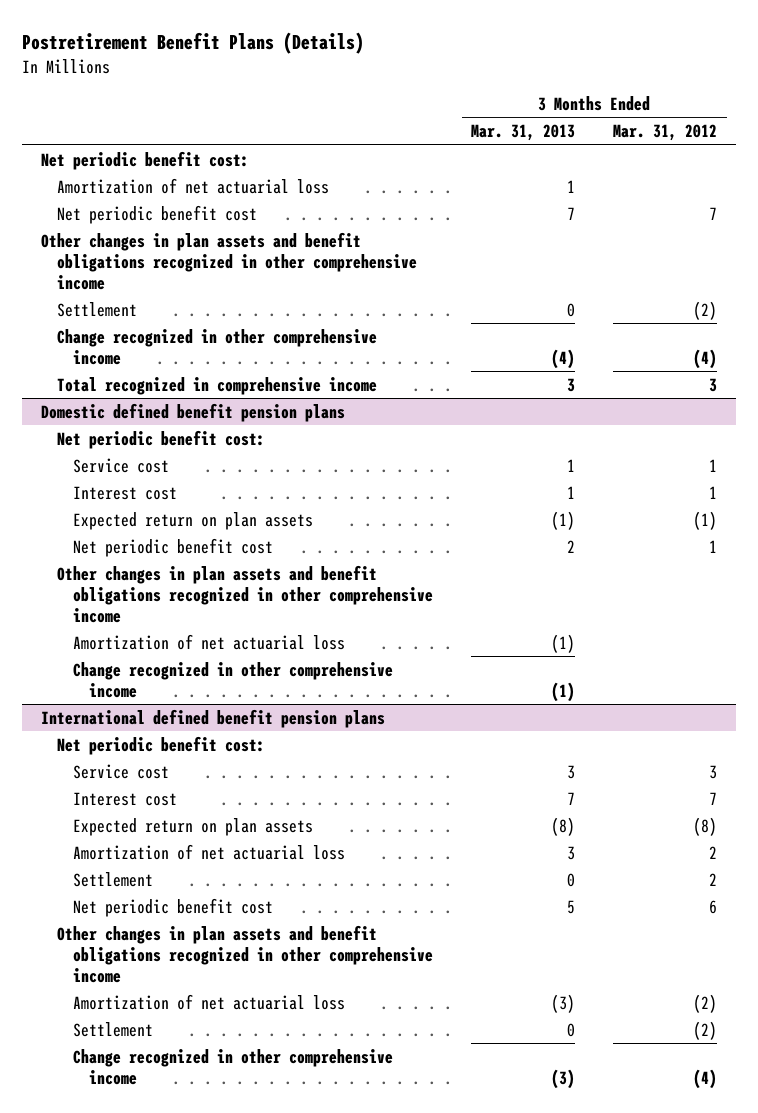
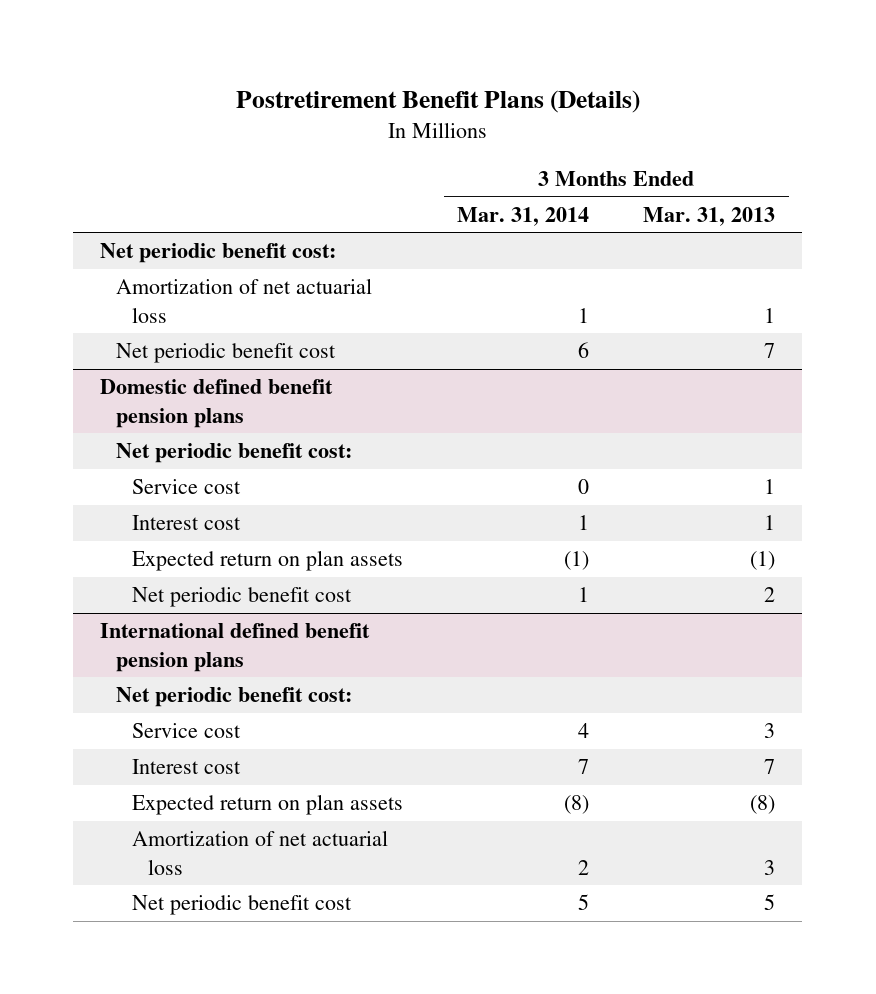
[613,124,718,142] Mar. 31, 2012 -> none
none -> [457,206,590,226] Mar. 31, 2014
[40,231,418,290] Other changes in plan assets and benefit obligations recognized in other comprehensive income -> none
[57,301,138,317] Settlement -> none
[57,328,378,365] Change recognized in other comprehensive income -> none
[57,376,378,395] Total recognized in comprehensive income -> none
[57,564,434,623] Other changes in plan assets and benefit obligations recognized in other comprehensive income -> none
[73,633,346,650] Amortization of net actuarial loss -> none
[73,661,394,698] Change recognized in other comprehensive income -> none
[73,871,154,887] Settlement -> none
[57,924,434,983] Other changes in plan assets and benefit obligations recognized in other comprehensive income -> none
[73,993,346,1010] Amortization of net actuarial loss -> none
[73,1021,154,1037] Settlement -> none
[73,1048,394,1085] Change recognized in other comprehensive income -> none

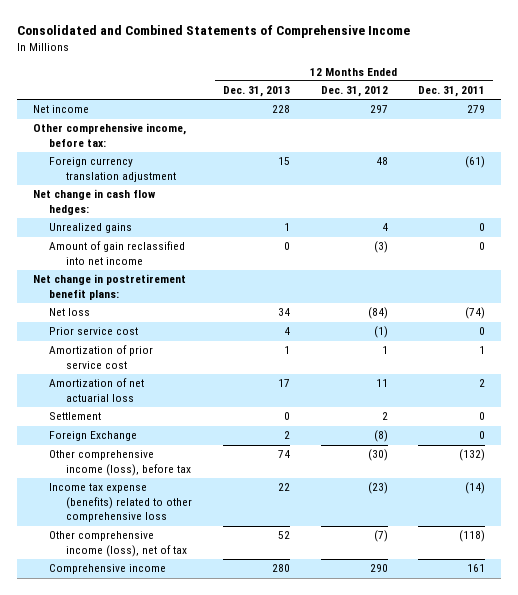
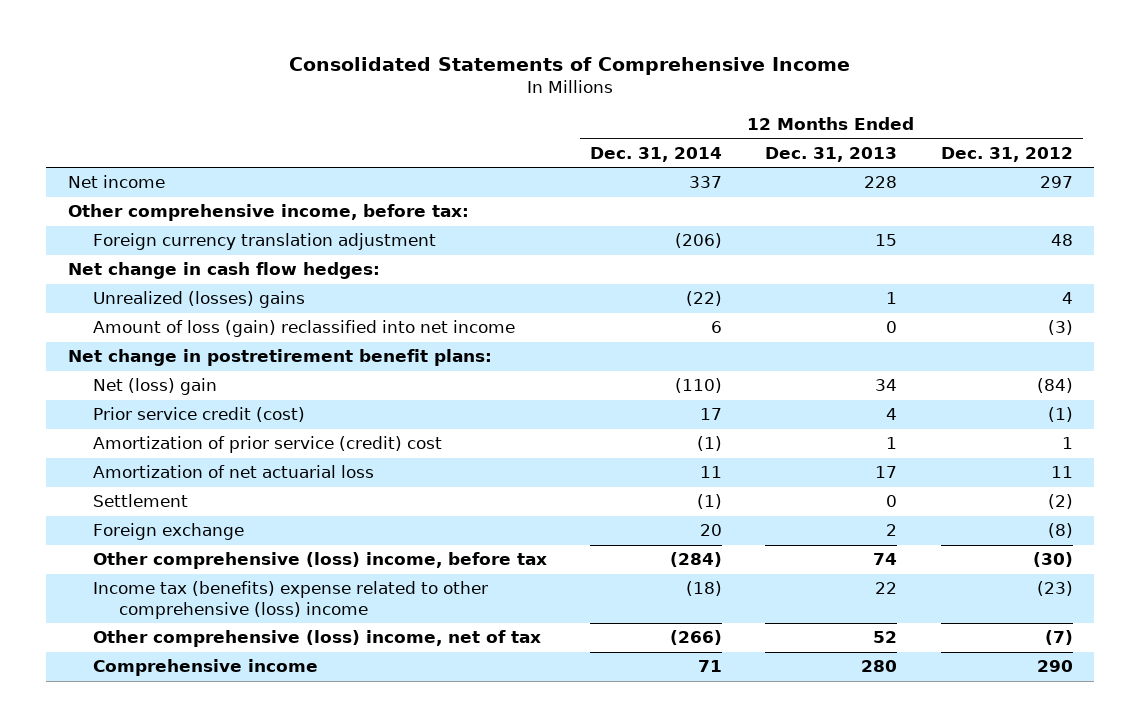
[17,25,411,39] Consolidated and Combined Statements of Comprehensive Income -> [289,57,851,76] Consolidated Statements of Comprehensive Income
[418,86,486,98] Dec. 31, 2011 -> none
none -> [590,146,723,162] Dec. 31, 2014
[49,223,133,234] Unrealized gains -> [93,291,306,309] Unrealized (losses) gains
[49,241,186,265] Amount of gain reclassified into net income -> [93,320,516,338] Amount of loss (gain) reclassified into net income
[49,308,91,317] Net loss -> [93,378,218,396] Net (loss) gain
[49,327,139,336] Prior service cost -> [93,407,306,423] Prior service credit (cost)
[49,345,154,369] Amortization of prior service cost -> [93,436,443,454] Amortization of prior service (credit) cost
[381,412,388,421] 2 -> [1047,494,1073,510] (2)
[49,431,138,442] Foreign Exchange -> [93,523,245,541] Foreign exchange
[49,450,192,476] Other comprehensive income (loss), before tax -> [93,552,548,570] Other comprehensive (loss) income, before tax
[49,483,193,523] Income tax expense (benefits) related to other comprehensive loss -> [93,581,489,619] Income tax (benefits) expense related to other comprehensive (loss) income
[49,531,188,557] Other comprehensive income (loss), net of tax -> [93,630,542,648] Other comprehensive (loss) income, net of tax

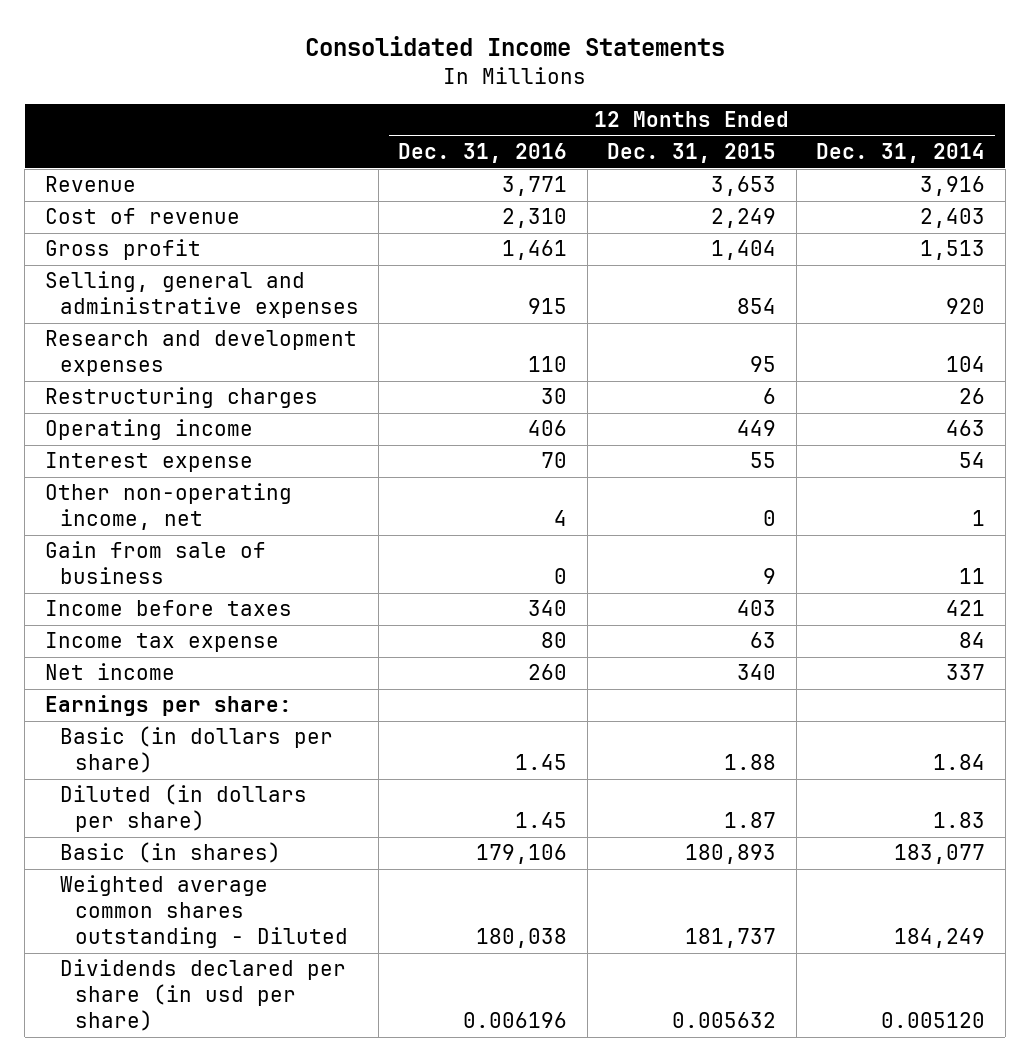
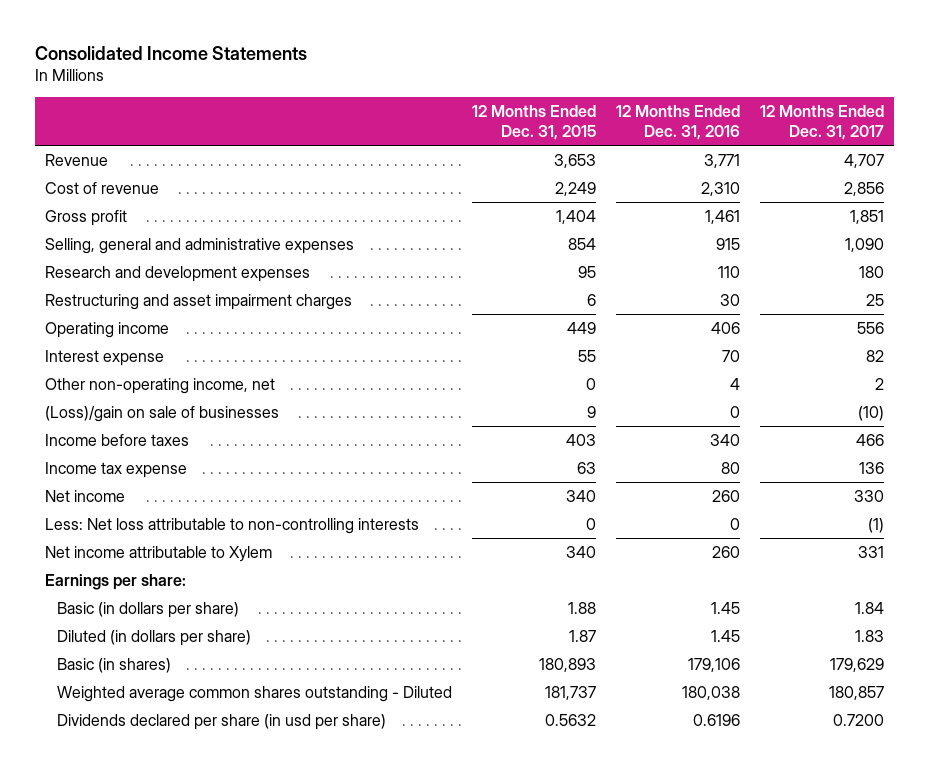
[816,143,986,164] Dec. 31, 2014 -> none
none -> [759,104,884,141] 12 Months Ended Dec. 31, 2017
[44,387,318,409] Restructuring charges -> [45,293,353,310] Restructuring and asset impairment charges
[44,541,266,585] Gain from sale of business -> [45,405,280,422] (Loss)/gain on sale of businesses
none -> [45,517,420,534] Less: Net loss attributable to non-controlling interests
none -> [45,545,273,562] Net income attributable to Xylem
[463,1012,568,1029] 0.006196 -> [692,713,740,726] 0.6196
[672,1012,777,1029] 0.005632 -> [544,713,596,726] 0.5632

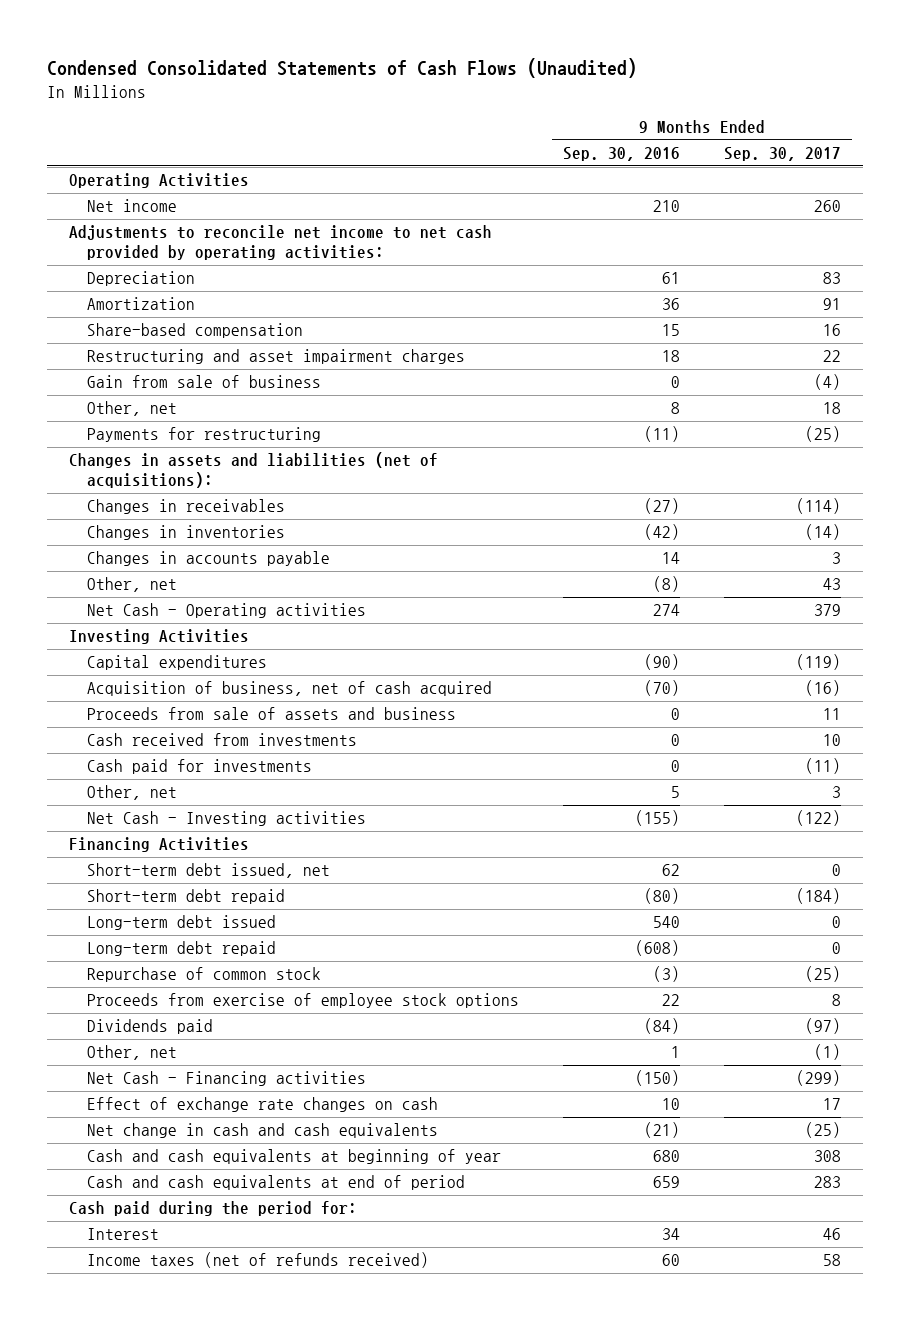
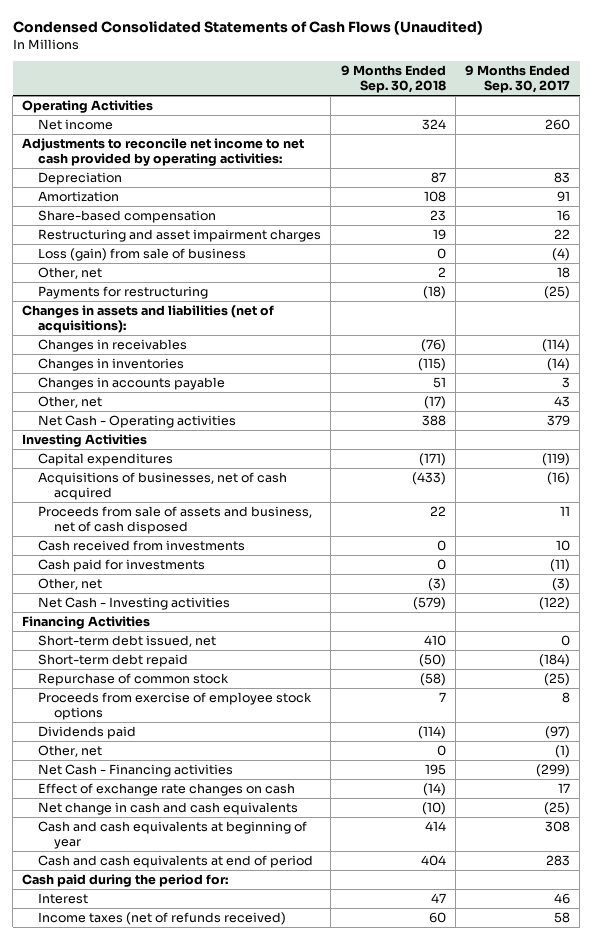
[562,147,680,162] Sep. 30, 2016 -> none
none -> [340,64,446,94] 9 Months Ended Sep. 30, 2018
[86,375,321,389] Gain from sale of business -> [38,247,247,261] Loss (gain) from sale of business
[86,681,492,697] Acquisition of business, net of cash acquired -> [38,471,288,501] Acquisitions of businesses, net of cash acquired
[86,707,456,721] Proceeds from sale of assets and business -> [38,505,313,535] Proceeds from sale of assets and business, net of cash disposed
[831,786,841,799] 3 -> [551,577,570,591] (3)
[86,915,276,931] Long-term debt issued -> none
[86,941,276,957] Long-term debt repaid -> none

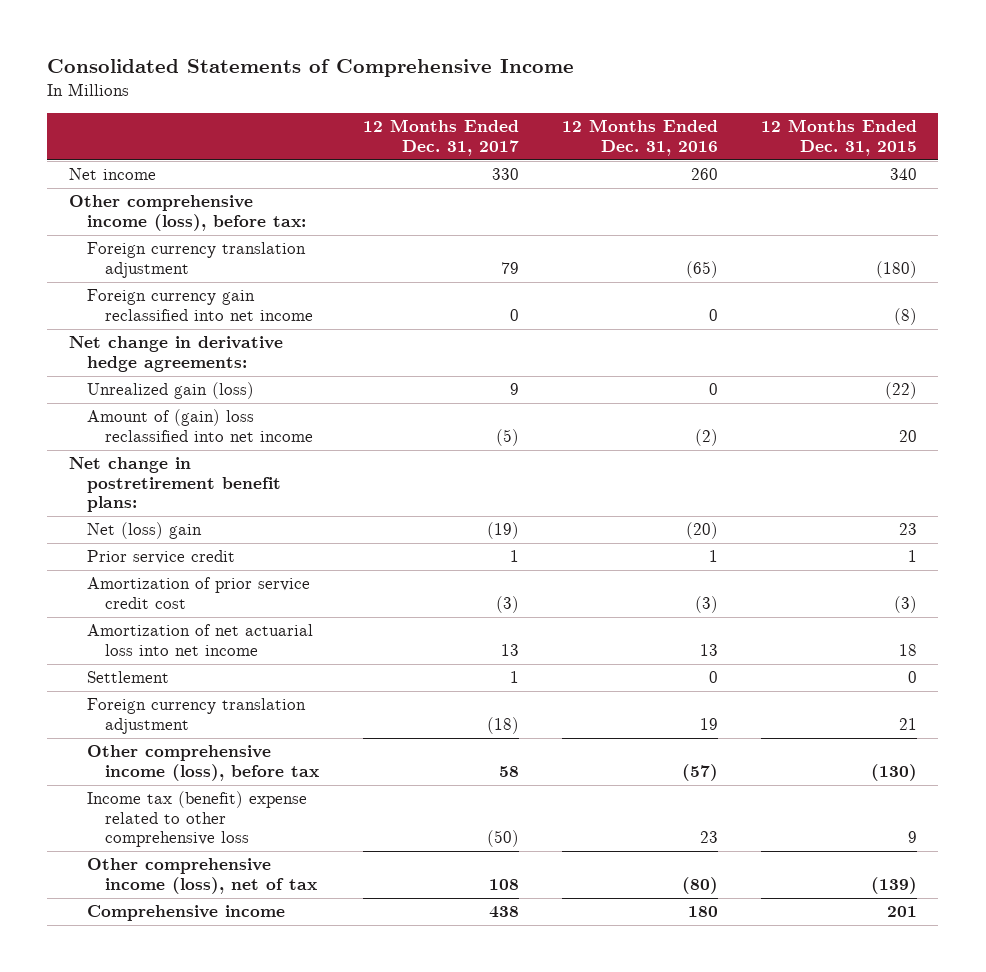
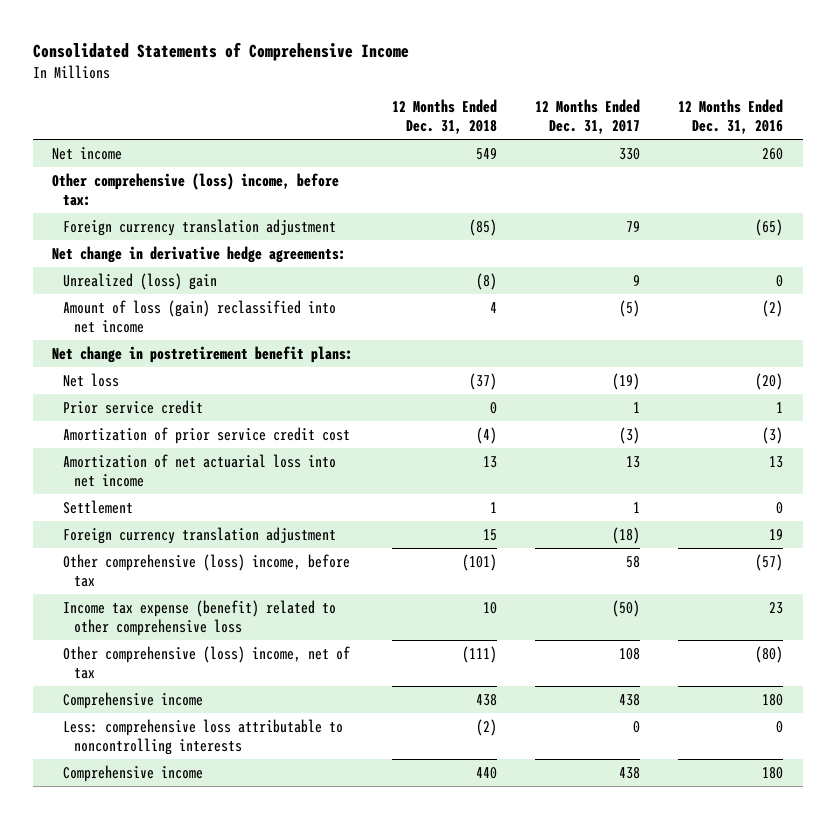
[760,119,917,156] 12 Months Ended Dec. 31, 2015 -> none
none -> [391,98,497,134] 12 Months Ended Dec. 31, 2018
[68,195,307,231] Other comprehensive income (loss), before tax: -> [52,172,340,207] Other comprehensive (loss) income, before tax:
[87,289,314,321] Foreign currency gain reclassified into net income -> none
[87,382,255,400] Unrealized gain (loss) -> [63,272,218,290] Unrealized (loss) gain
[87,409,314,442] Amount of (gain) loss reclassified into net income -> [63,299,337,334] Amount of loss (gain) reclassified into net income
[87,522,203,540] Net (loss) gain -> [63,372,120,387] Net loss
[87,745,320,781] Other comprehensive income (loss), before tax -> [63,553,351,588] Other comprehensive (loss) income, before tax
[87,791,308,848] Income tax (benefit) expense related to other comprehensive loss -> [63,599,337,637] Income tax expense (benefit) related to other comprehensive loss
[87,858,318,894] Other comprehensive income (loss), net of tax -> [63,645,351,680] Other comprehensive (loss) income, net of tax
none -> [63,718,344,756] Less: comprehensive loss attributable to noncontrolling interests
none -> [63,764,204,782] Comprehensive income

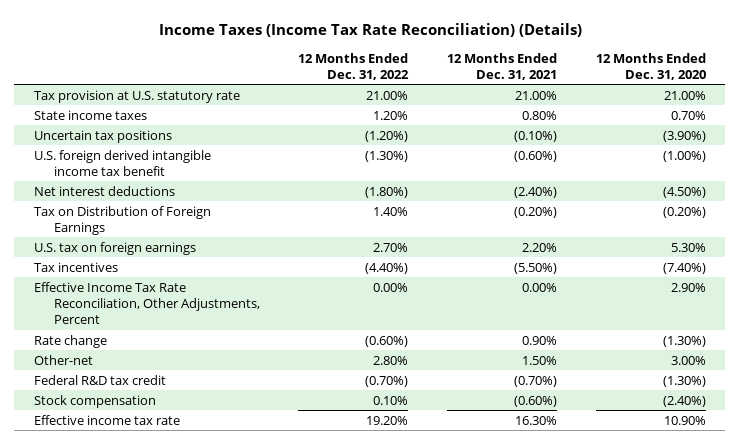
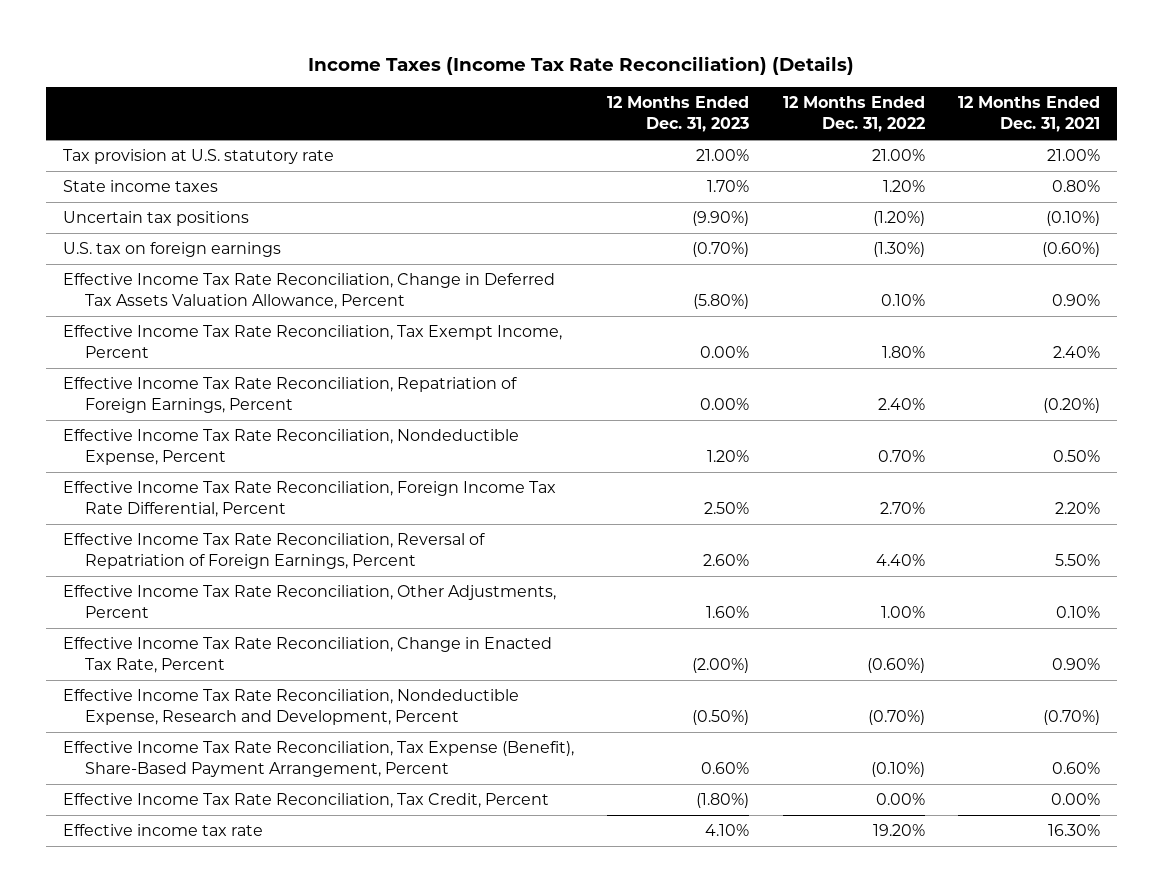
[595,52,706,81] 12 Months Ended Dec. 31, 2020 -> none
none -> [607,96,750,132] 12 Months Ended Dec. 31, 2023
[33,149,211,176] U.S. foreign derived intangible income tax benefit -> none
[33,185,175,196] Net interest deductions -> none
[33,205,211,235] Tax on Distribution of Foreign Earnings -> none
[33,261,118,272] Tax incentives -> none
[33,354,93,365] Other-net -> none
[33,394,156,408] Stock compensation -> none
[373,242,409,252] 2.70% -> [872,242,925,258] (1.30%)
[521,242,557,252] 2.20% -> [1041,242,1100,258] (0.60%)
none -> [62,273,555,309] Effective Income Tax Rate Reconciliation, Change in Deferred Tax Assets Valuation Allowance, Percent
none -> [62,325,562,358] Effective Income Tax Rate Reconciliation, Tax Exempt Income, Percent
none -> [62,377,517,413] Effective Income Tax Rate Reconciliation, Repatriation of Foreign Earnings, Percent
none -> [62,429,519,465] Effective Income Tax Rate Reconciliation, Nondeductible Expense, Percent
none -> [62,481,556,517] Effective Income Tax Rate Reconciliation, Foreign Income Tax Rate Differential, Percent
none -> [62,533,485,569] Effective Income Tax Rate Reconciliation, Reversal of Repatriation of Foreign Earnings, Percent
[373,282,409,292] 0.00% -> [880,605,925,618] 1.00%
[521,282,557,292] 0.00% -> [1055,605,1100,618] 0.10%
[33,334,107,348] Rate change -> [62,637,552,673] Effective Income Tax Rate Reconciliation, Change in Enacted Tax Rate, Percent
[33,374,166,385] Federal R&D tax credit -> [62,689,519,725] Effective Income Tax Rate Reconciliation, Nondeductible Expense, Research and Development, Percent
none -> [62,741,574,777] Effective Income Tax Rate Reconciliation, Tax Expense (Benefit), Share-Based Payment Arrangement, Percent
none -> [62,793,549,809] Effective Income Tax Rate Reconciliation, Tax Credit, Percent

